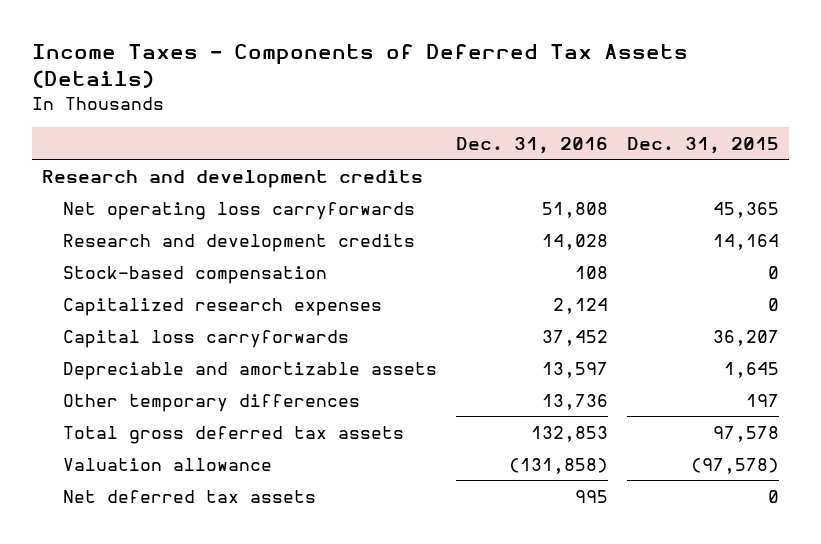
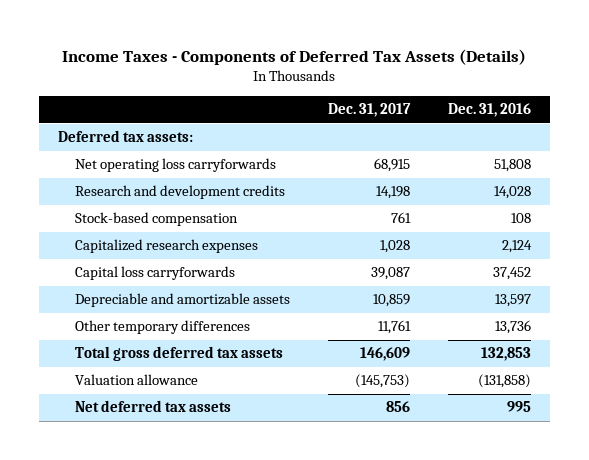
[627,136,780,154] Dec. 31, 2015 -> none
none -> [328,103,412,118] Dec. 31, 2017
[41,169,423,188] Research and development credits -> [57,130,193,143] Deferred tax assets:

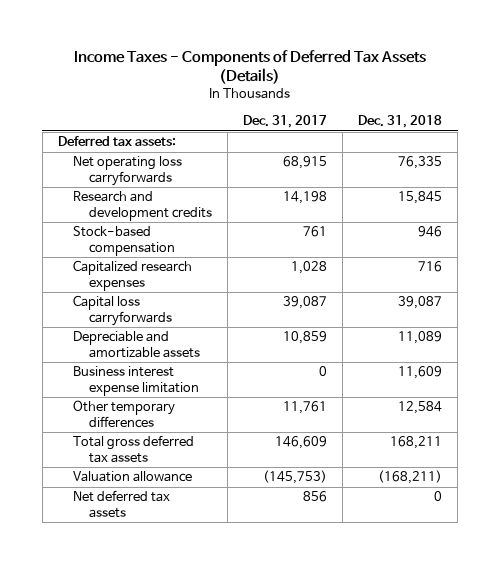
[447,103,531,118] Dec. 31, 2016 -> none
none -> [358,115,443,129] Dec. 31, 2018
none -> [73,366,199,396] Business interest expense limitation

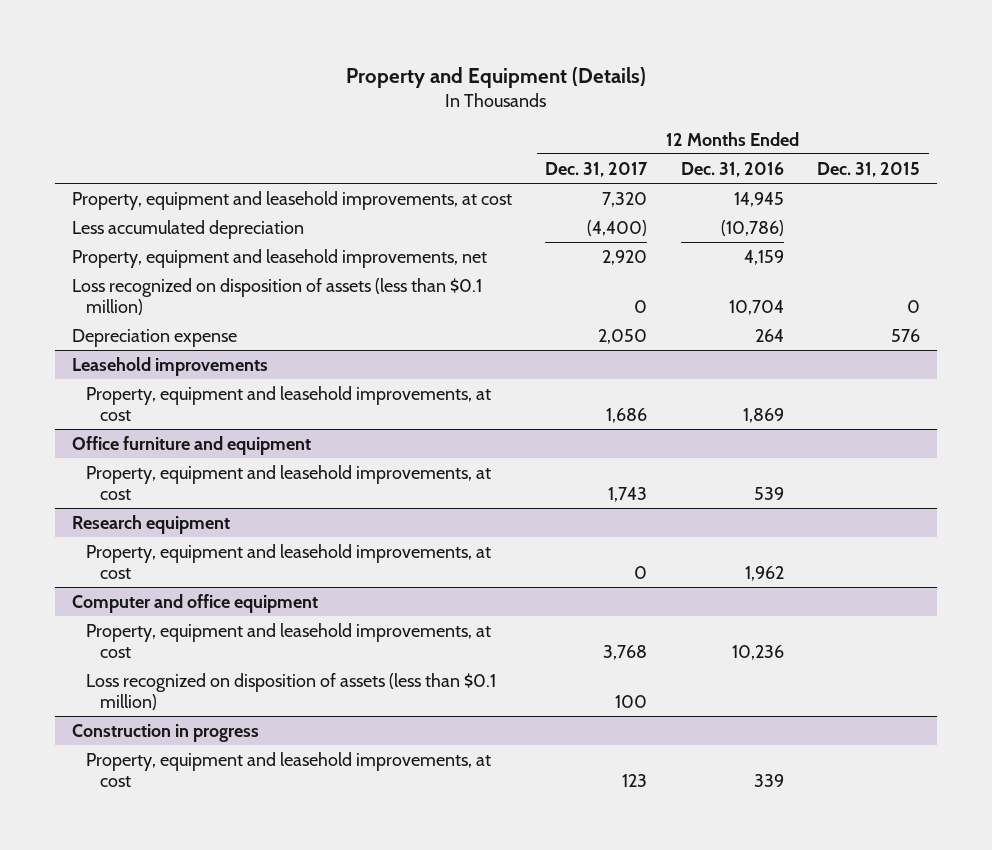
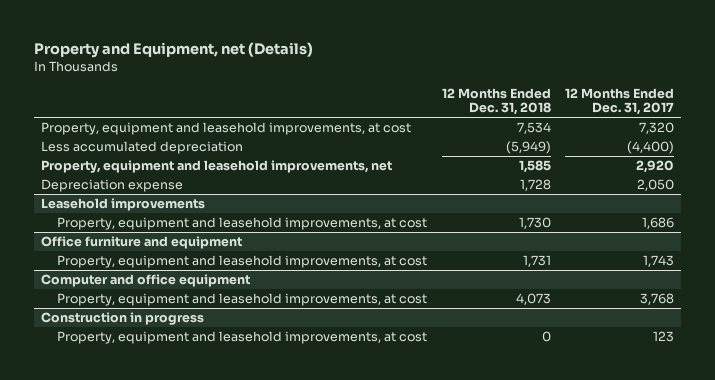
[346,66,647,88] Property and Equipment (Details) -> [34,41,314,58] Property and Equipment, net (Details)
[680,161,784,177] Dec. 31, 2016 -> none
[817,161,921,177] Dec. 31, 2015 -> none
none -> [441,87,551,116] 12 Months Ended Dec. 31, 2018
[71,277,482,315] Loss recognized on disposition of assets (less than $0.1 million) -> none
[71,514,230,534] Research equipment -> none
[86,543,492,579] Property, equipment and leasehold improvements, at cost -> none
[86,672,497,710] Loss recognized on disposition of assets (less than $0.1 million) -> none

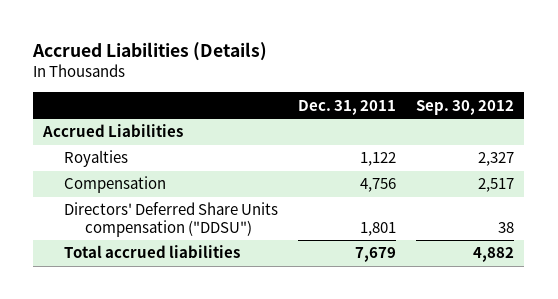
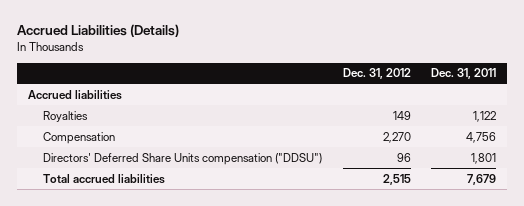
[416,99,515,115] Sep. 30, 2012 -> none
none -> [342,68,411,80] Dec. 31, 2012
[42,124,184,138] Accrued Liabilities -> [27,89,122,100] Accrued liabilities

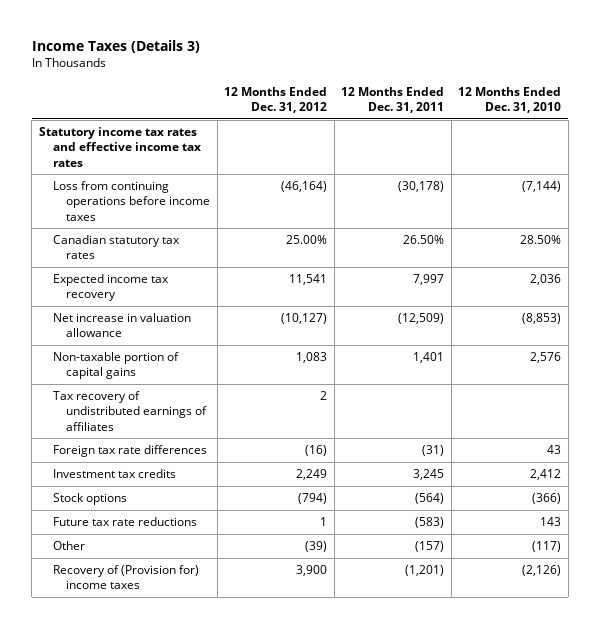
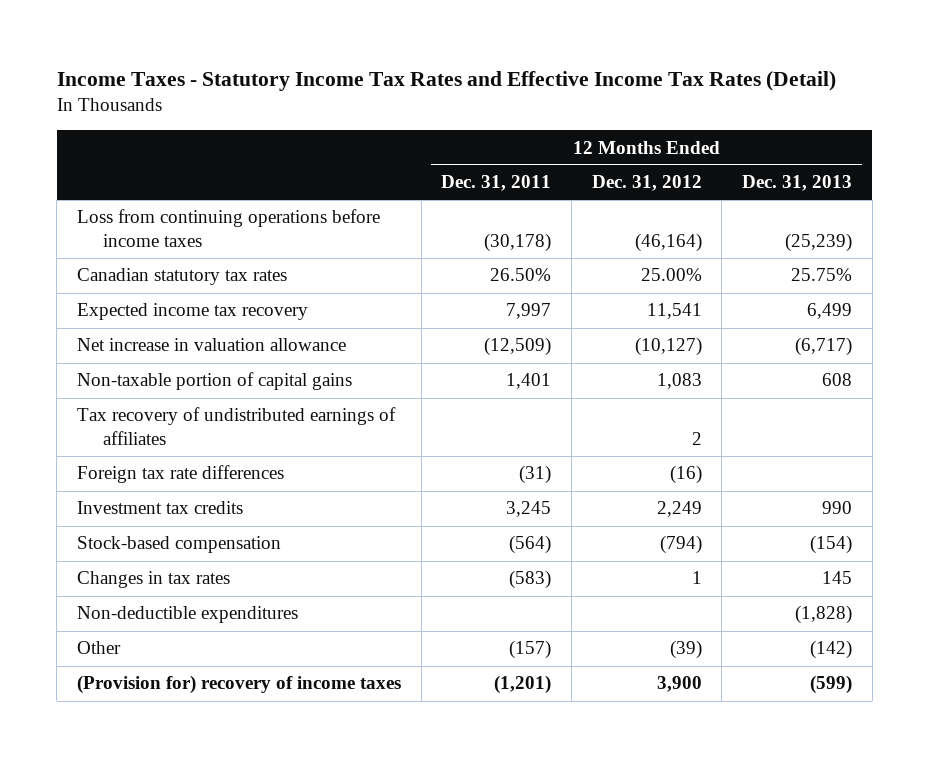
[31,39,200,53] Income Taxes (Details 3) -> [56,71,836,92] Income Taxes - Statutory Income Tax Rates and Effective Income Tax Rates (Detail)
[458,86,562,113] 12 Months Ended Dec. 31, 2010 -> none
none -> [742,175,853,192] Dec. 31, 2013
[38,127,201,167] Statutory income tax rates and effective income tax rates -> none
[52,493,127,506] Stock options -> [77,536,282,554] Stock-based compensation
[52,517,197,527] Future tax rate reductions -> [77,571,231,589] Changes in tax rates
none -> [77,606,299,624] Non-deductible expenditures
[52,565,199,590] Recovery of (Provision for) income taxes -> [77,675,402,695] (Provision for) recovery of income taxes

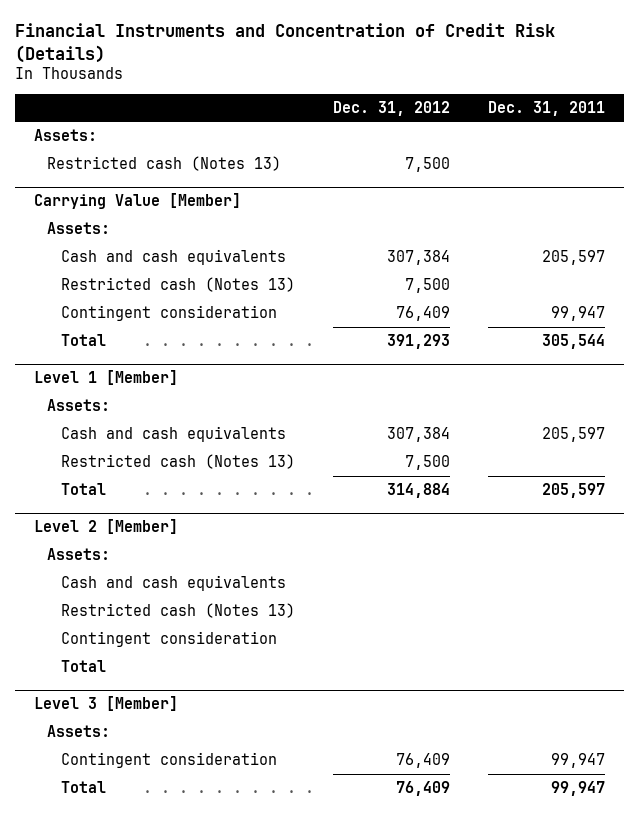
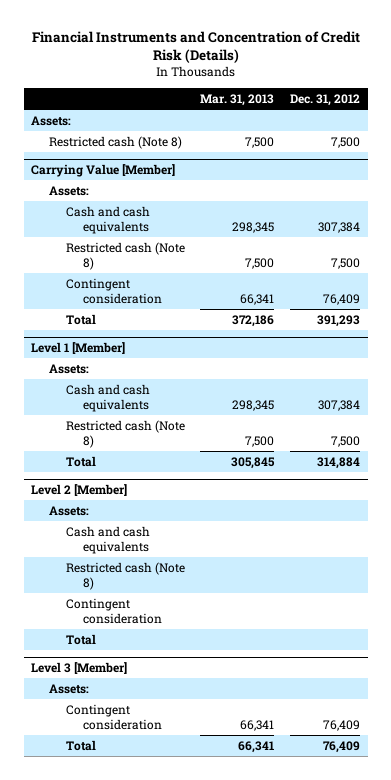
[487,100,605,116] Dec. 31, 2011 -> none
none -> [200,94,275,107] Mar. 31, 2013
[47,156,282,172] Restricted cash (Notes 13) -> [48,135,182,149] Restricted cash (Note 8)
[60,277,295,293] Restricted cash (Notes 13) -> [65,241,185,270] Restricted cash (Note 8)
[60,454,295,470] Restricted cash (Notes 13) -> [65,419,185,448] Restricted cash (Note 8)
[60,603,295,619] Restricted cash (Notes 13) -> [65,561,185,590] Restricted cash (Note 8)

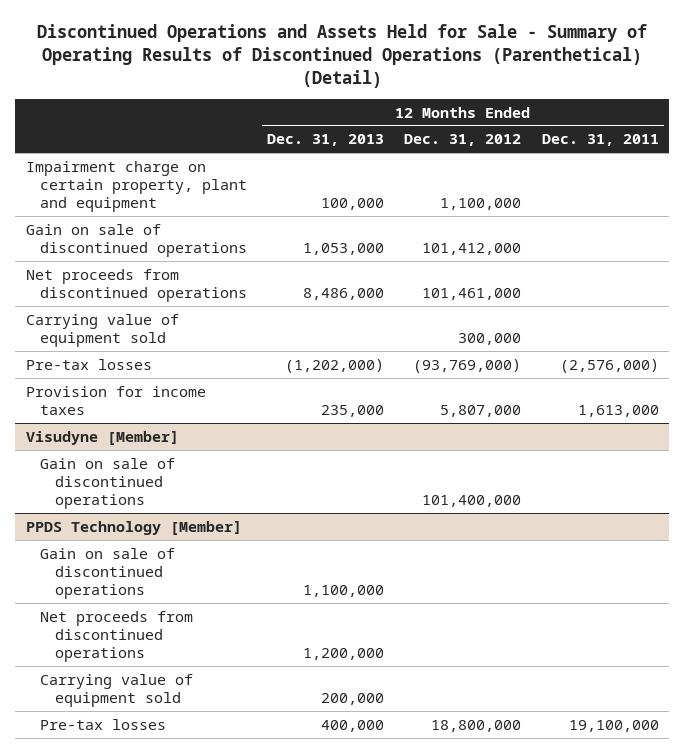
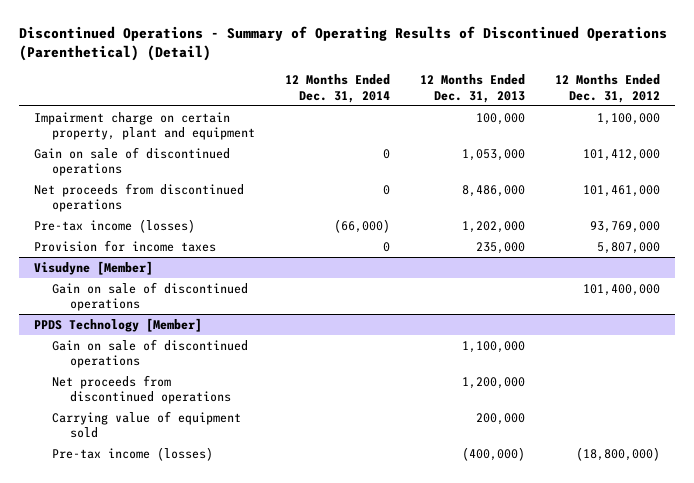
[37,24,648,89] Discontinued Operations and Assets Held for Sale - Summary of Operating Results of Discontinued Operations (Parenthetical) (Detail) -> [18,25,667,62] Discontinued Operations - Summary of Operating Results of Discontinued Operations (Parenthetical) (Detail)
[541,134,659,147] Dec. 31, 2011 -> none
none -> [284,74,390,103] 12 Months Ended Dec. 31, 2014
[25,313,179,347] Carrying value of equipment sold -> none
[25,358,152,370] Pre-tax losses -> [33,218,195,233] Pre-tax income (losses)
[285,358,385,373] (1,202,000) -> [461,220,525,233] 1,202,000
[413,358,522,373] (93,769,000) -> [590,220,661,233] 93,769,000
[40,718,167,730] Pre-tax losses -> [51,446,213,461] Pre-tax income (losses)
[321,719,385,732] 400,000 -> [461,446,525,461] (400,000)
[431,719,522,732] 18,800,000 -> [576,446,661,461] (18,800,000)

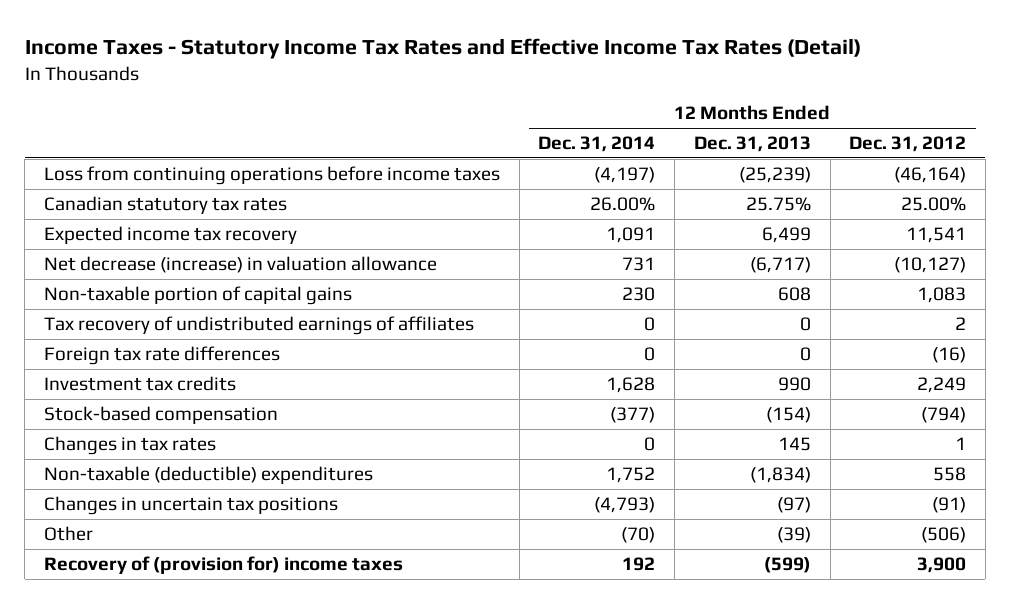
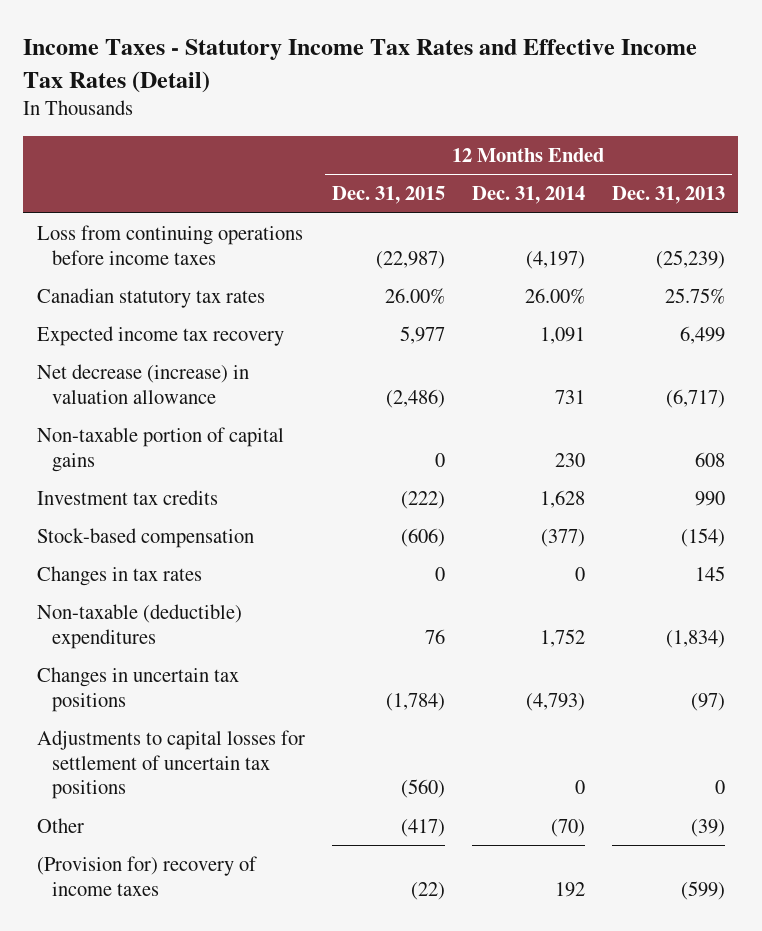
[849,136,967,153] Dec. 31, 2012 -> none
none -> [331,186,445,205] Dec. 31, 2015
[43,315,474,335] Tax recovery of undistributed earnings of affiliates -> none
[43,345,280,365] Foreign tax rate differences -> none
none -> [36,729,305,800] Adjustments to capital losses for settlement of uncertain tax positions
[43,555,403,574] Recovery of (provision for) income taxes -> [36,855,257,896] (Provision for) recovery of income taxes

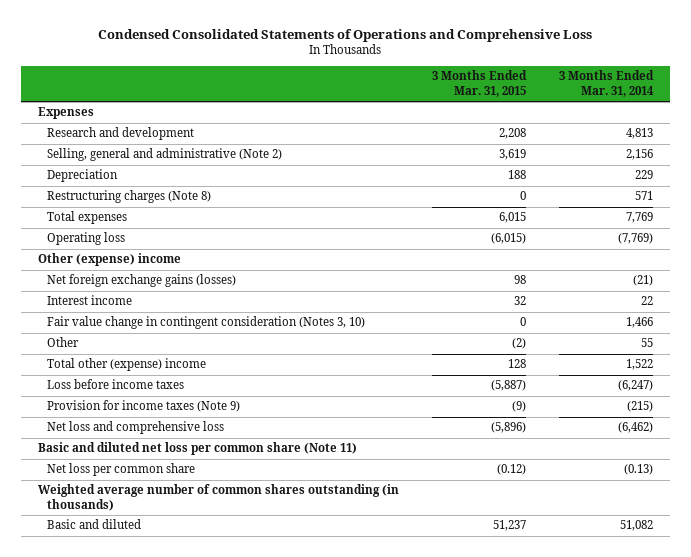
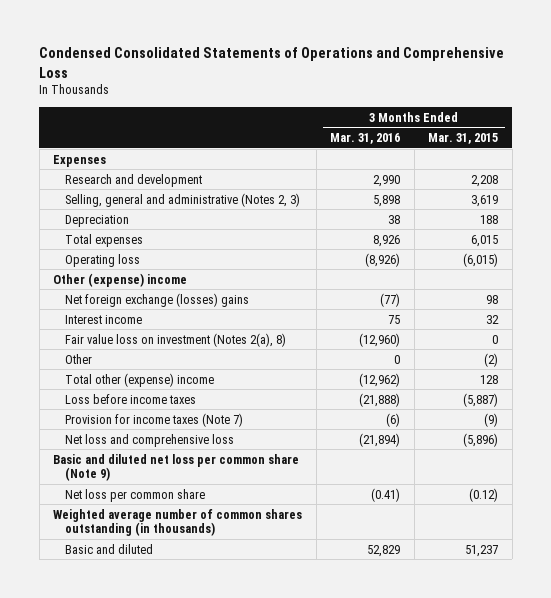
[559,70,655,97] 3 Months Ended Mar. 31, 2014 -> none
none -> [330,133,401,145] Mar. 31, 2016
[47,148,283,162] Selling, general and administrative (Note 2) -> [64,192,300,207] Selling, general and administrative (Notes 2, 3)
[47,190,212,204] Restructuring charges (Note 8) -> none
[47,274,237,288] Net foreign exchange gains (losses) -> [64,292,249,307] Net foreign exchange (losses) gains
[47,316,366,330] Fair value change in contingent consideration (Notes 3, 10) -> none
none -> [64,332,286,347] Fair value loss on investment (Notes 2(a), 8)
[47,400,241,413] Provision for income taxes (Note 9) -> [64,412,243,427] Provision for income taxes (Note 7)
[37,442,357,456] Basic and diluted net loss per common share (Note 11) -> [53,453,300,482] Basic and diluted net loss per common share (Note 9)

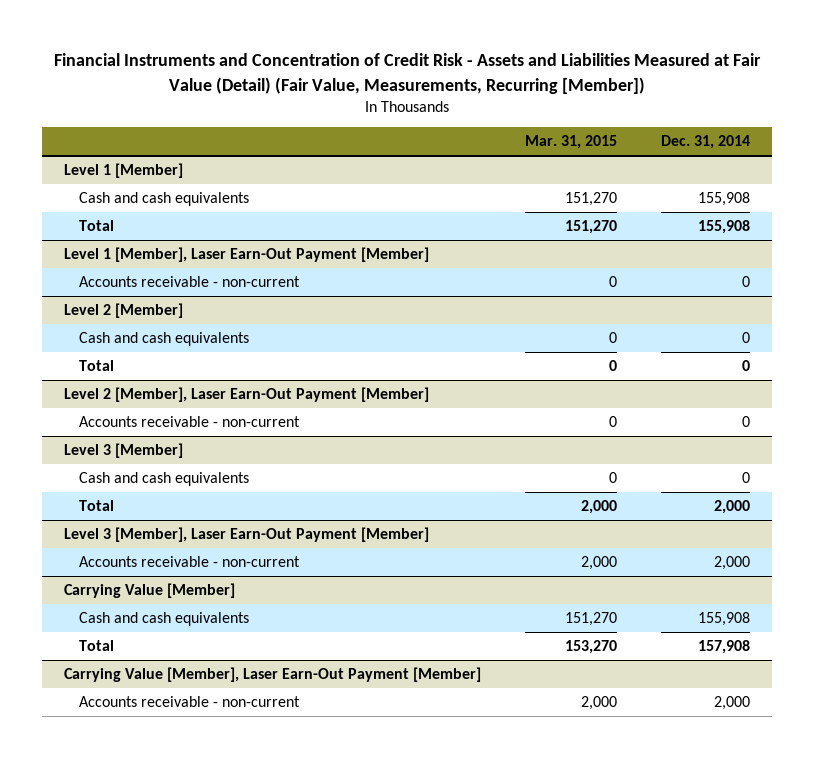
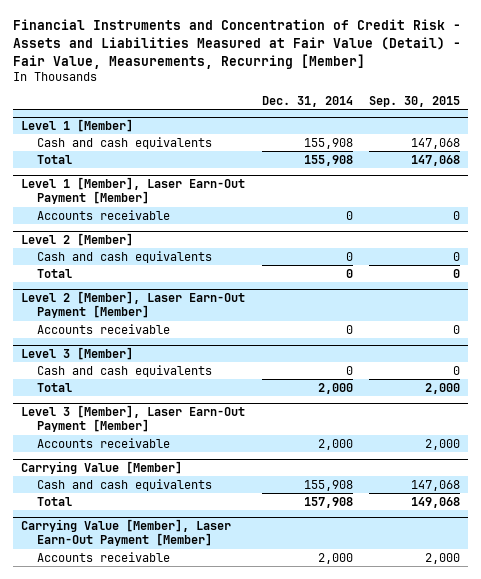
[54,53,762,94] Financial Instruments and Concentration of Credit Risk - Assets and Liabilities Measured at Fair Value (Detail) (Fair Value, Measurements, Recurring [Member]) -> [12,19,461,69] Financial Instruments and Concentration of Credit Risk - Assets and Liabilities Measured at Fair Value (Detail) - Fair Value, Measurements, Recurring [Member]
[525,135,618,150] Mar. 31, 2015 -> none
none -> [369,96,461,108] Sep. 30, 2015
[79,276,301,288] Accounts receivable - non-current -> [36,209,170,220] Accounts receivable
[79,416,301,428] Accounts receivable - non-current -> [36,323,170,334] Accounts receivable
[79,556,301,568] Accounts receivable - non-current -> [36,437,170,448] Accounts receivable
[79,696,301,708] Accounts receivable - non-current -> [36,551,170,562] Accounts receivable

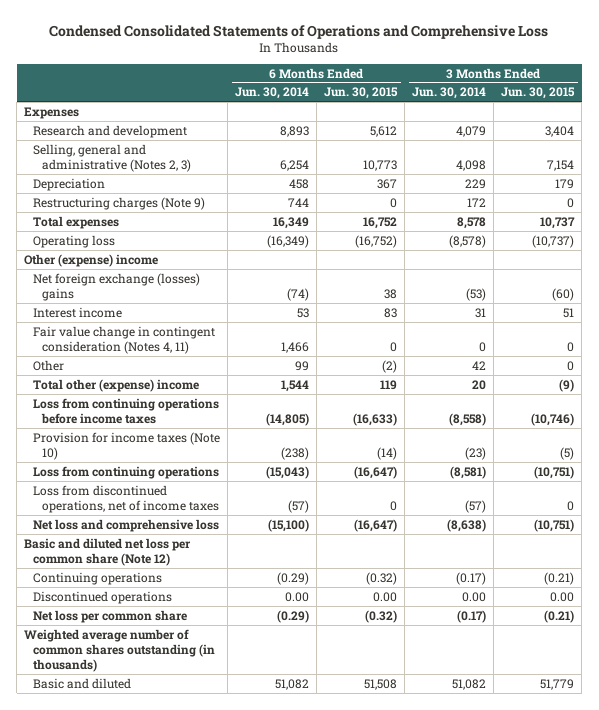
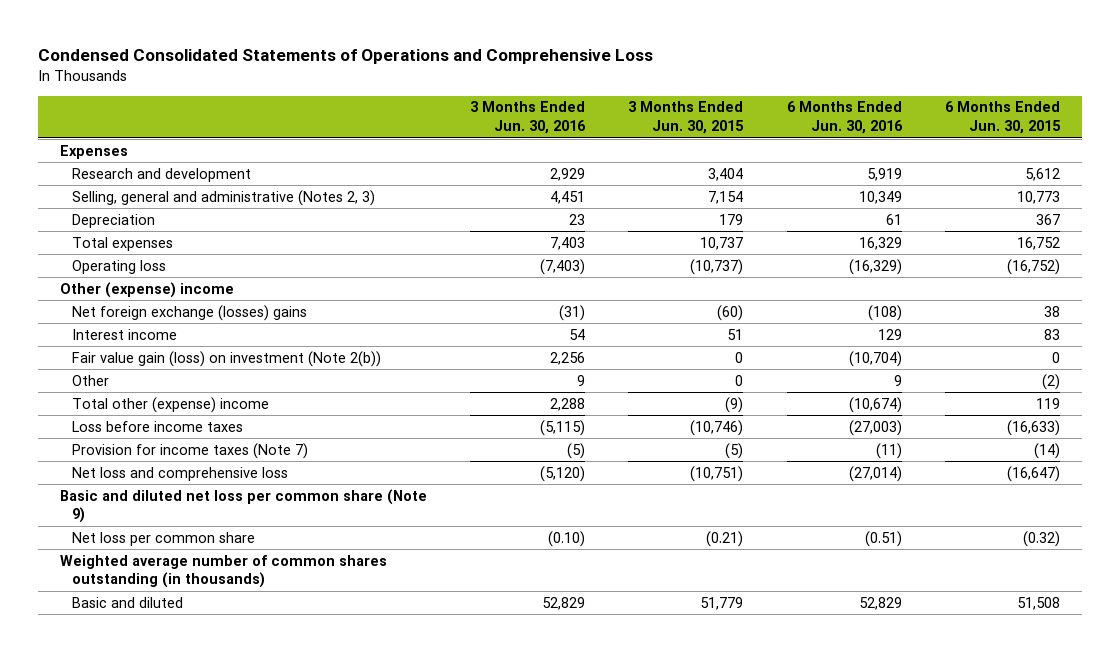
[235,87,310,100] Jun. 30, 2014 -> none
[412,87,487,100] Jun. 30, 2014 -> none
none -> [470,101,587,135] 3 Months Ended Jun. 30, 2016
none -> [786,101,903,135] 6 Months Ended Jun. 30, 2016
[33,196,206,210] Restructuring charges (Note 9) -> none
[33,325,216,354] Fair value change in contingent consideration (Notes 4, 11) -> none
none -> [72,350,382,367] Fair value gain (loss) on investment (Note 2(b))
[33,465,220,479] Loss from continuing operations -> none
[33,484,220,513] Loss from discontinued operations, net of income taxes -> none
[33,397,220,424] Loss from continuing operations before income taxes -> [72,420,244,432] Loss before income taxes
[33,431,221,460] Provision for income taxes (Note 10) -> [72,442,309,459] Provision for income taxes (Note 7)
[33,571,163,585] Continuing operations -> none
[33,590,173,604] Discontinued operations -> none
[24,537,192,566] Basic and diluted net loss per common share (Note 12) -> [60,488,428,524] Basic and diluted net loss per common share (Note 9)

